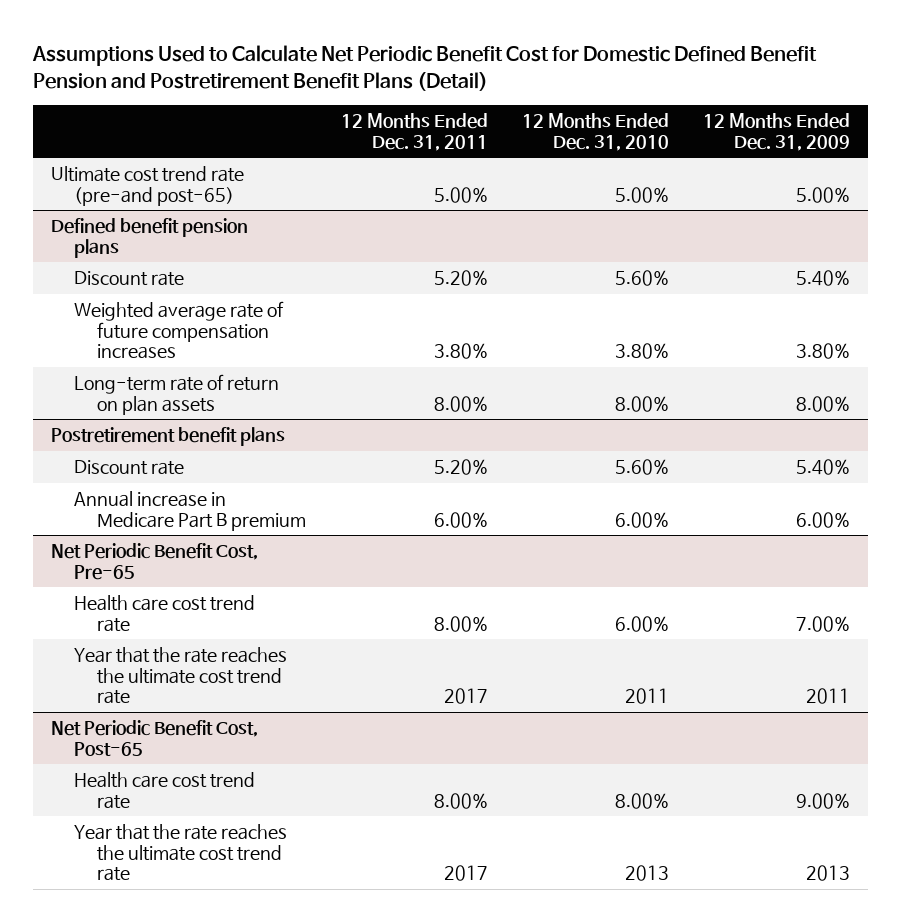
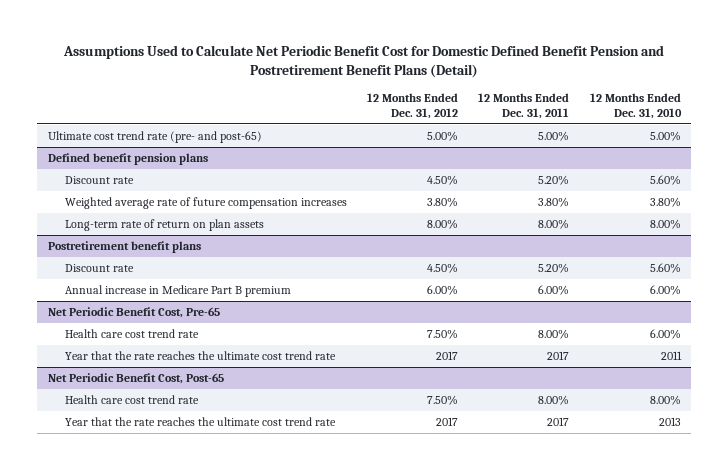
[703,113,851,151] 12 Months Ended Dec. 31, 2009 -> none
none -> [367,93,459,119] 12 Months Ended Dec. 31, 2012
[50,166,244,206] Ultimate cost trend rate (pre-and post-65) -> [47,131,262,144] Ultimate cost trend rate (pre- and post-65)

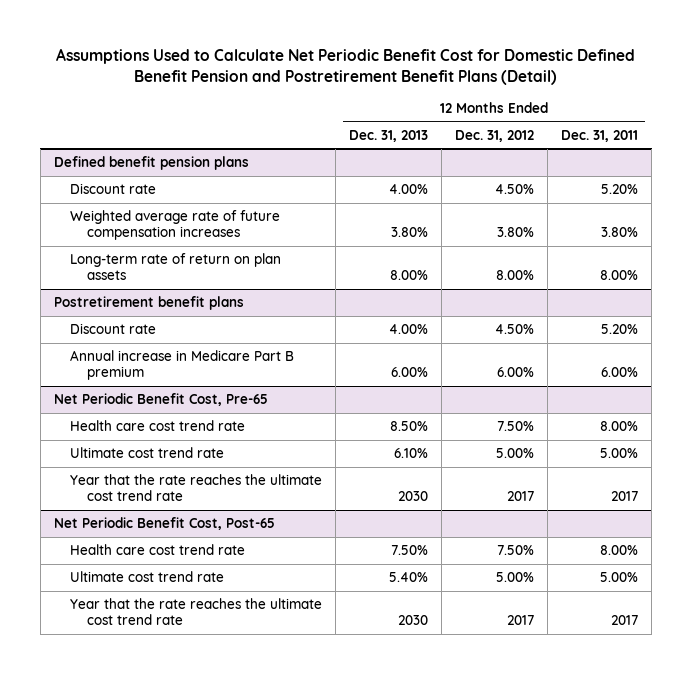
[589,93,682,119] 12 Months Ended Dec. 31, 2010 -> none
none -> [349,129,429,142] Dec. 31, 2013
[47,131,262,144] Ultimate cost trend rate (pre- and post-65) -> none
none -> [70,447,225,459] Ultimate cost trend rate
none -> [70,571,225,583] Ultimate cost trend rate

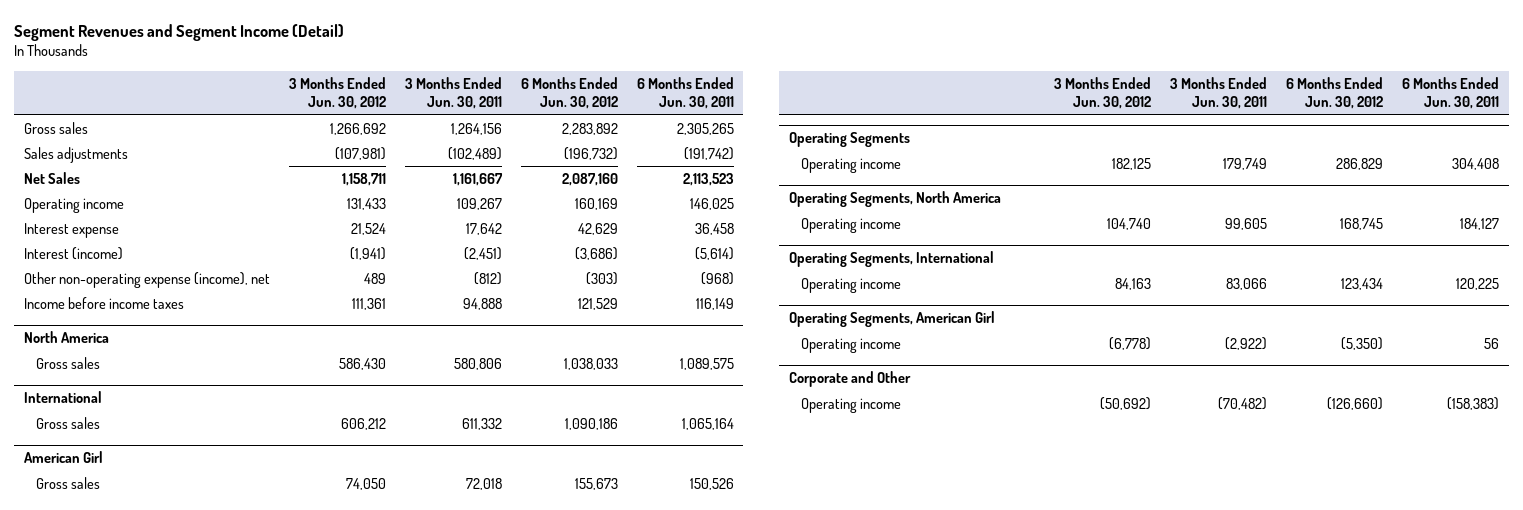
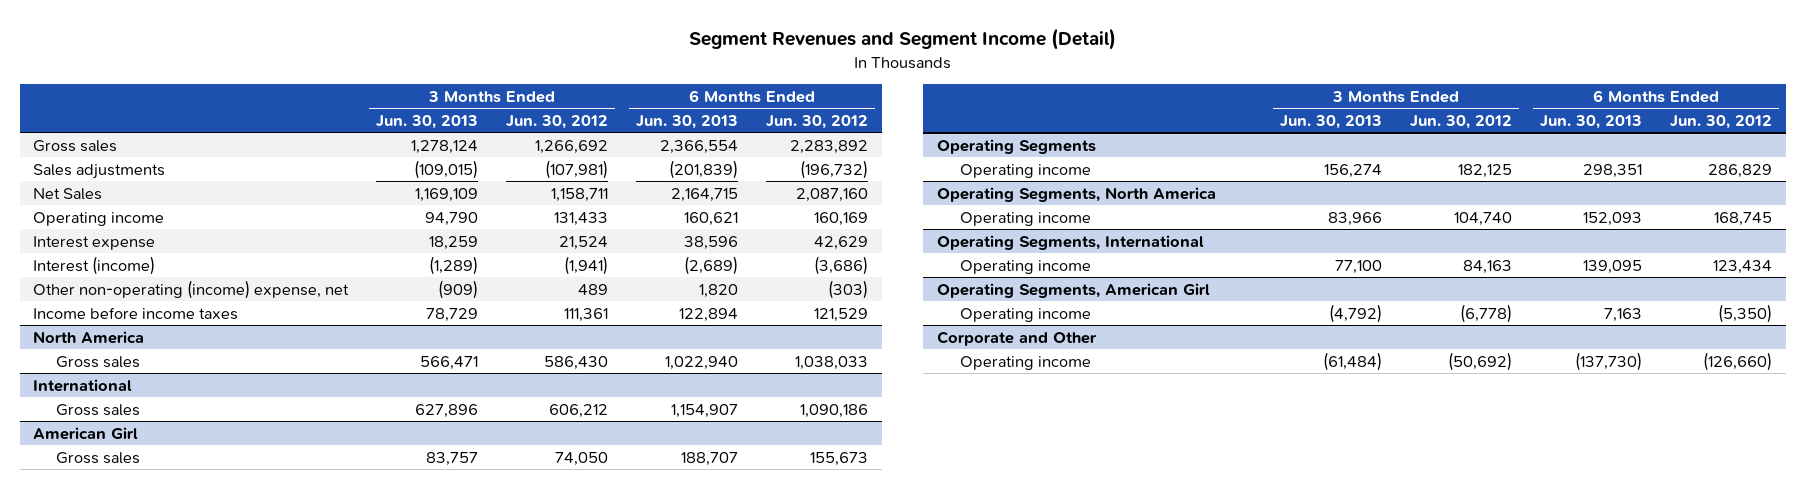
[404,76,502,110] 3 Months Ended Jun. 30, 2011 -> none
[636,76,734,110] 6 Months Ended Jun. 30, 2011 -> none
none -> [376,114,479,129] Jun. 30, 2013
none -> [636,114,739,129] Jun. 30, 2013
[23,272,270,289] Other non-operating expense (income), net -> [33,279,350,299] Other non-operating (income) expense, net

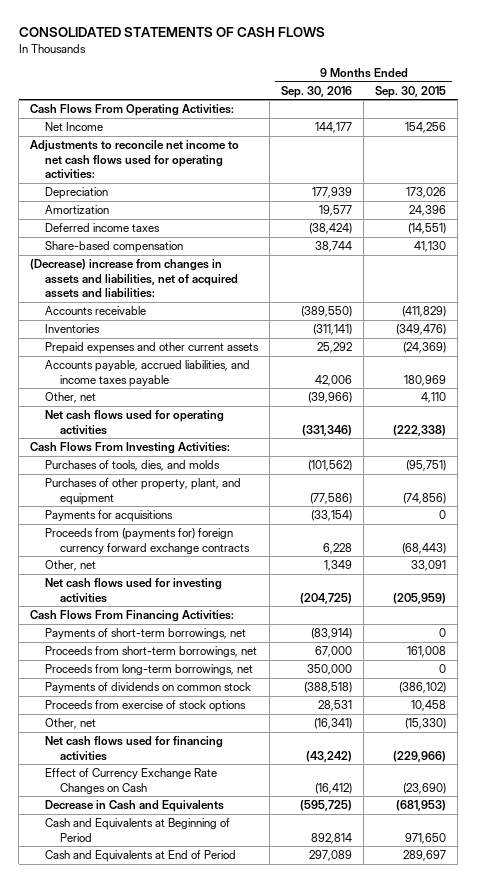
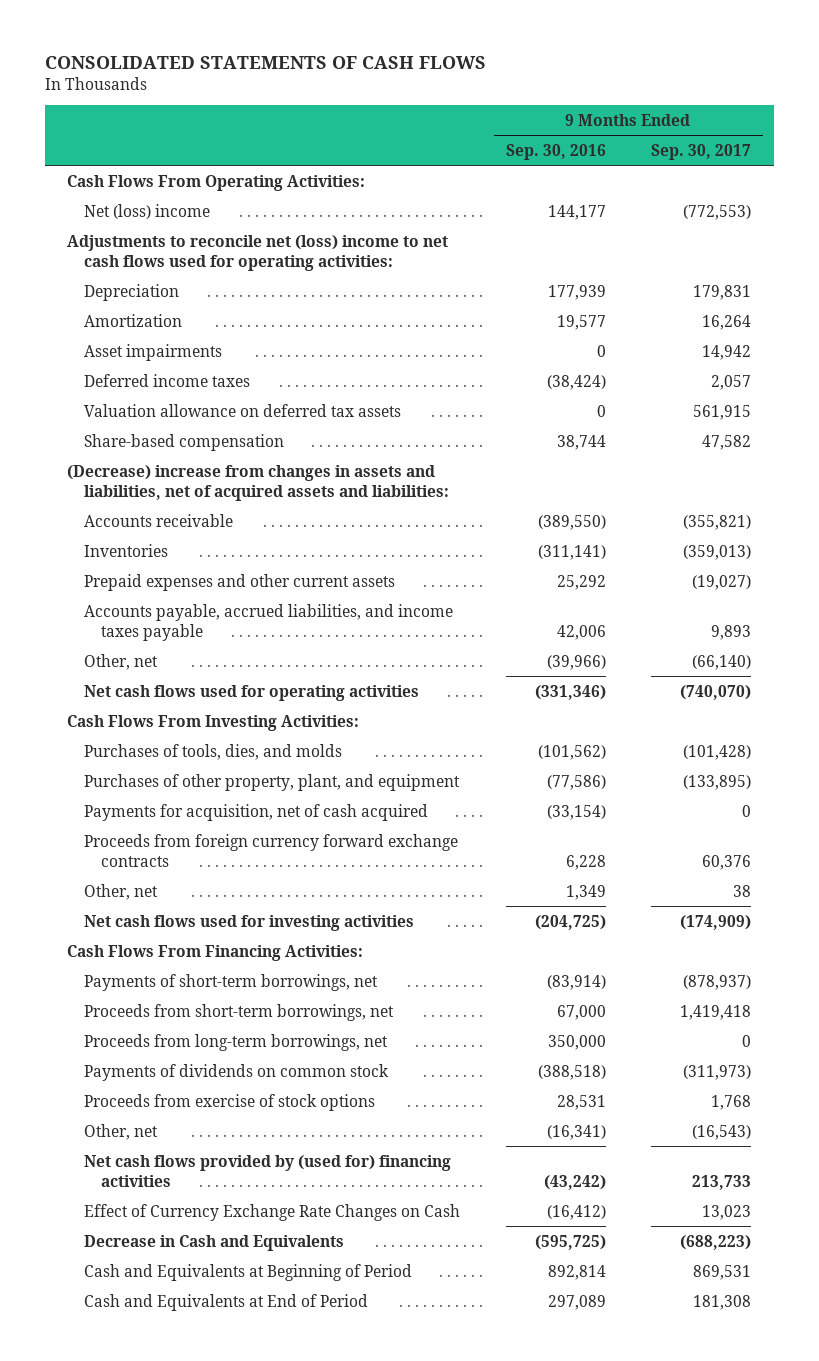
[375,85,447,98] Sep. 30, 2015 -> none
none -> [651,143,752,160] Sep. 30, 2017
[45,122,104,132] Net Income -> [84,203,211,219] Net (loss) income
[30,140,240,180] Adjustments to reconcile net income to net cash flows used for operating activities: -> [67,234,449,271] Adjustments to reconcile net (loss) income to net cash flows used for operating activities:
none -> [84,343,223,361] Asset impairments
none -> [84,403,402,417] Valuation allowance on deferred tax assets
[45,510,174,523] Payments for acquisitions -> [84,803,429,821] Payments for acquisition, net of cash acquired
[45,528,250,554] Proceeds from (payments for) foreign currency forward exchange contracts -> [84,833,459,867] Proceeds from foreign currency forward exchange contracts
[45,736,224,761] Net cash flows used for financing activities -> [84,1154,452,1187] Net cash flows provided by (used for) financing activities

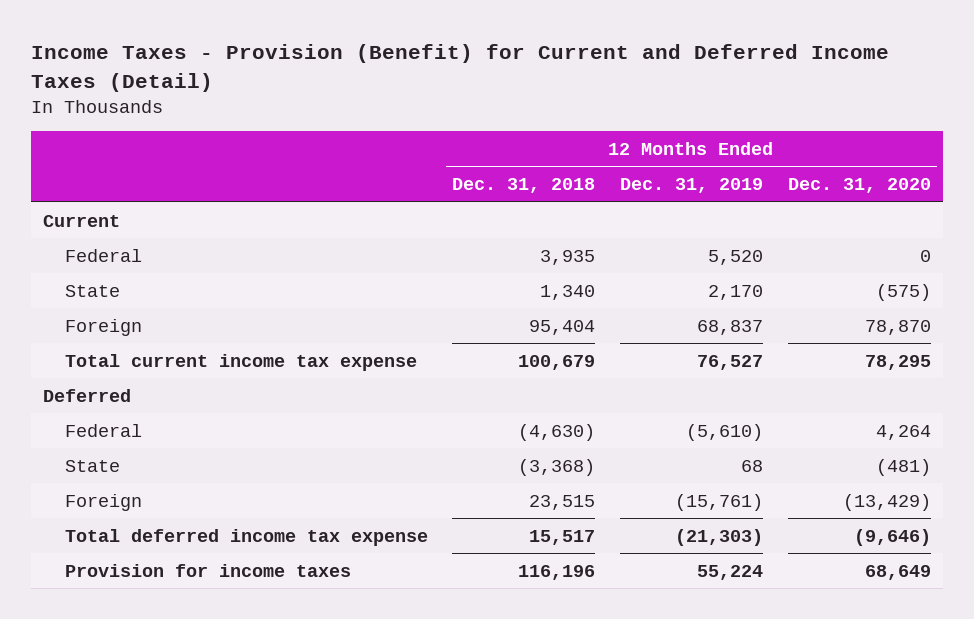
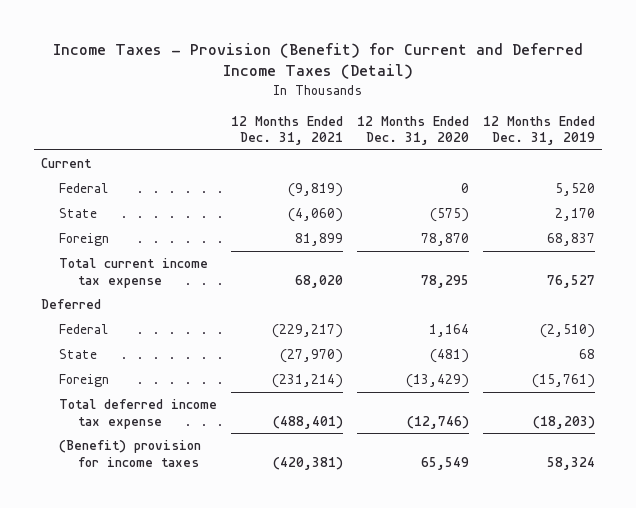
[452,178,596,194] Dec. 31, 2018 -> none
none -> [231,115,344,146] 12 Months Ended Dec. 31, 2021
[685,423,763,441] (5,610) -> [540,324,596,339] (2,510)
[875,424,931,440] 4,264 -> [429,324,470,338] 1,164
[674,528,763,546] (21,303) -> [533,415,596,429] (18,203)
[853,528,931,546] (9,646) -> [407,415,470,429] (12,746)
[64,563,351,577] Provision for income taxes -> [59,440,202,467] (Benefit) provision for income taxes
[696,564,763,580] 55,224 -> [547,456,596,470] 58,324
[864,564,931,580] 68,649 -> [421,456,470,470] 65,549

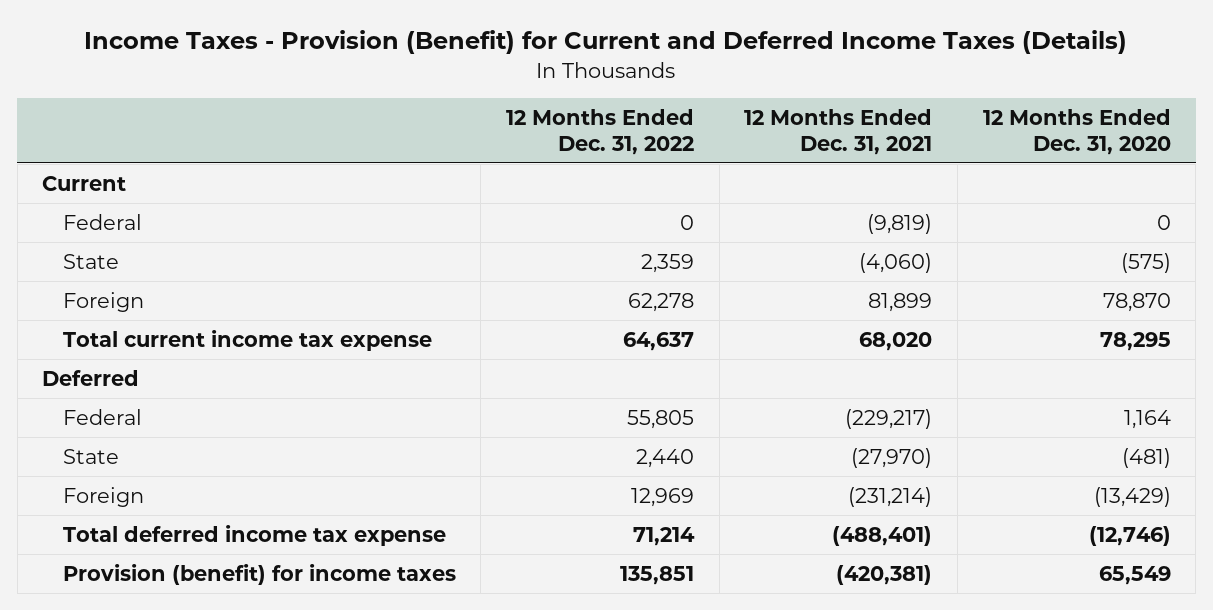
[52,43,583,80] Income Taxes - Provision (Benefit) for Current and Deferred Income Taxes (Detail) -> [84,30,1128,55] Income Taxes - Provision (Benefit) for Current and Deferred Income Taxes (Details)
[483,115,596,146] 12 Months Ended Dec. 31, 2019 -> none
none -> [505,109,694,155] 12 Months Ended Dec. 31, 2022
[59,440,202,467] (Benefit) provision for income taxes -> [62,563,456,585] Provision (benefit) for income taxes

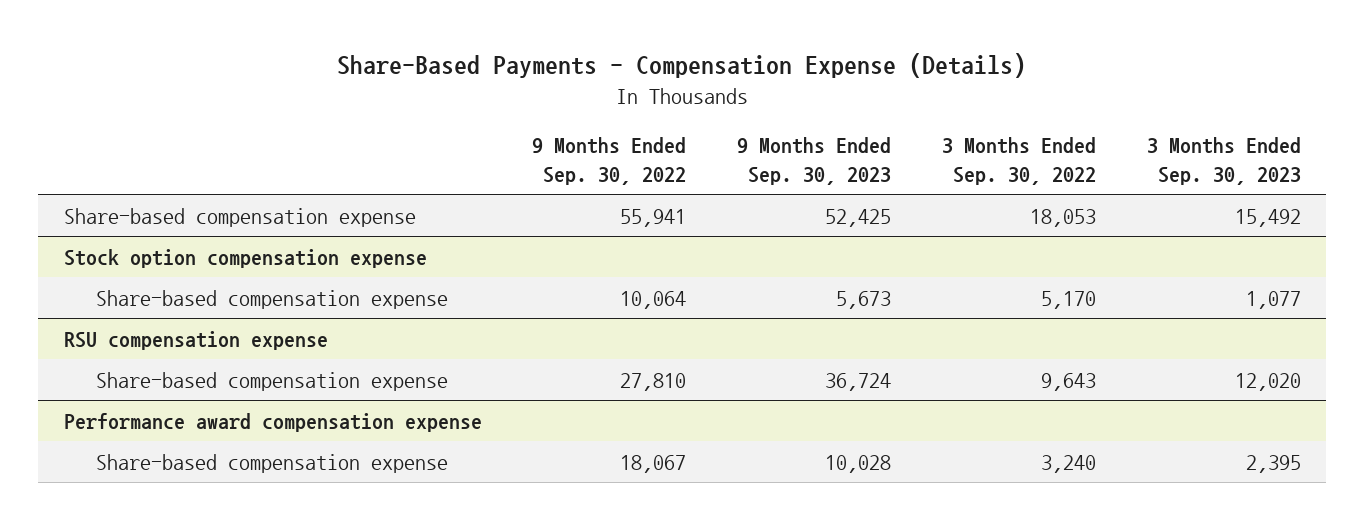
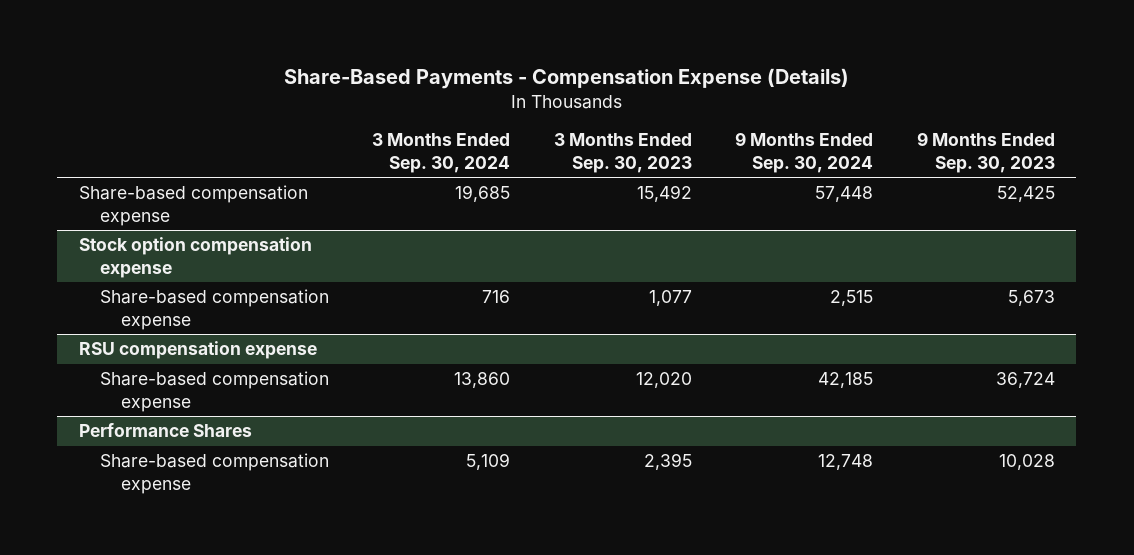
[532,137,687,185] 9 Months Ended Sep. 30, 2022 -> none
[942,137,1097,185] 3 Months Ended Sep. 30, 2022 -> none
none -> [372,133,511,173] 3 Months Ended Sep. 30, 2024
none -> [735,132,874,173] 9 Months Ended Sep. 30, 2024
[63,412,482,432] Performance award compensation expense -> [78,423,252,438] Performance Shares

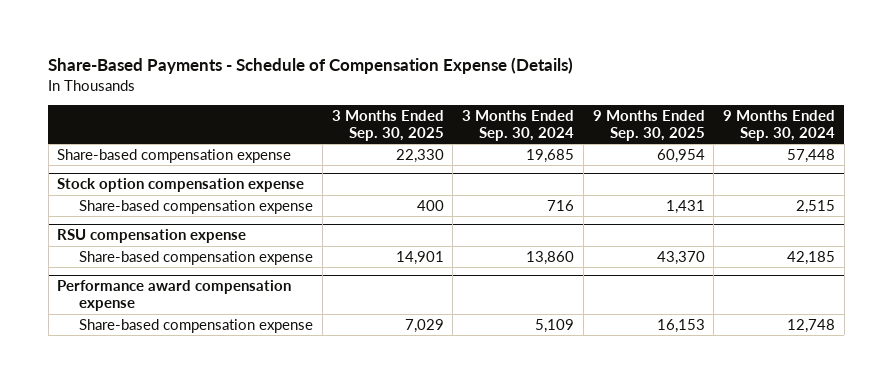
[283,68,849,90] Share-Based Payments - Compensation Expense (Details) -> [48,56,574,74] Share-Based Payments - Schedule of Compensation Expense (Details)
[553,133,692,173] 3 Months Ended Sep. 30, 2023 -> none
[916,132,1055,173] 9 Months Ended Sep. 30, 2023 -> none
none -> [331,110,444,142] 3 Months Ended Sep. 30, 2025
none -> [592,110,705,142] 9 Months Ended Sep. 30, 2025
[78,423,252,438] Performance Shares -> [57,280,292,312] Performance award compensation expense

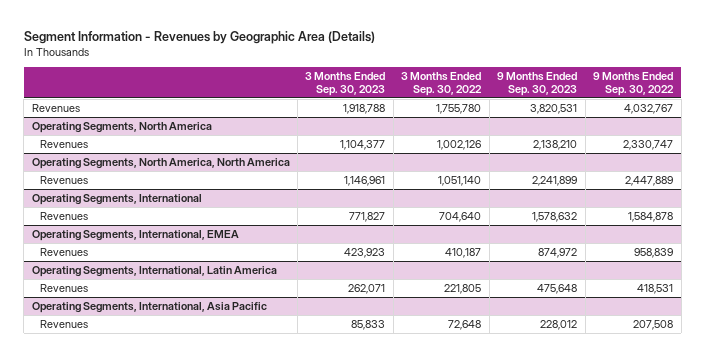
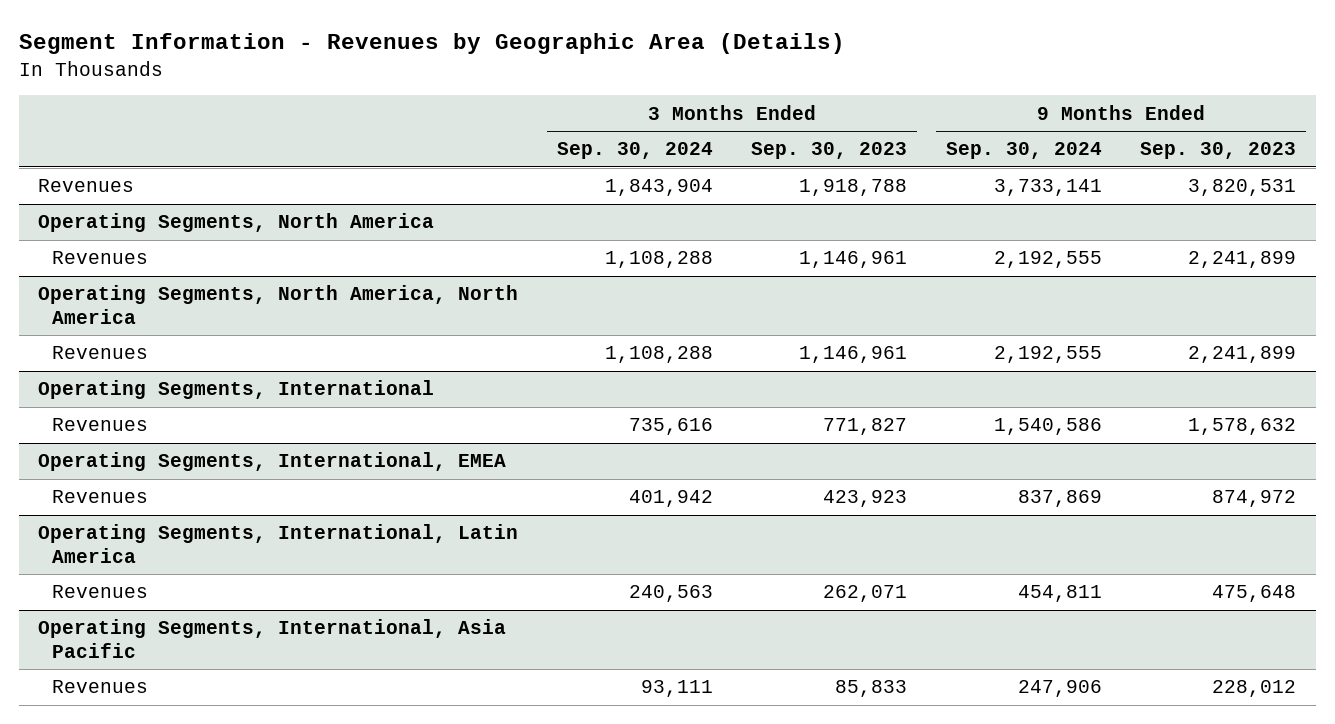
[401,71,483,96] 3 Months Ended Sep. 30, 2022 -> none
[593,71,675,96] 9 Months Ended Sep. 30, 2022 -> none
none -> [556,142,713,160] Sep. 30, 2024
none -> [945,142,1102,160] Sep. 30, 2024
[340,140,386,151] 1,104,377 -> [799,251,908,269] 1,146,961
[533,140,578,151] 2,138,210 -> [1188,251,1297,269] 2,241,899

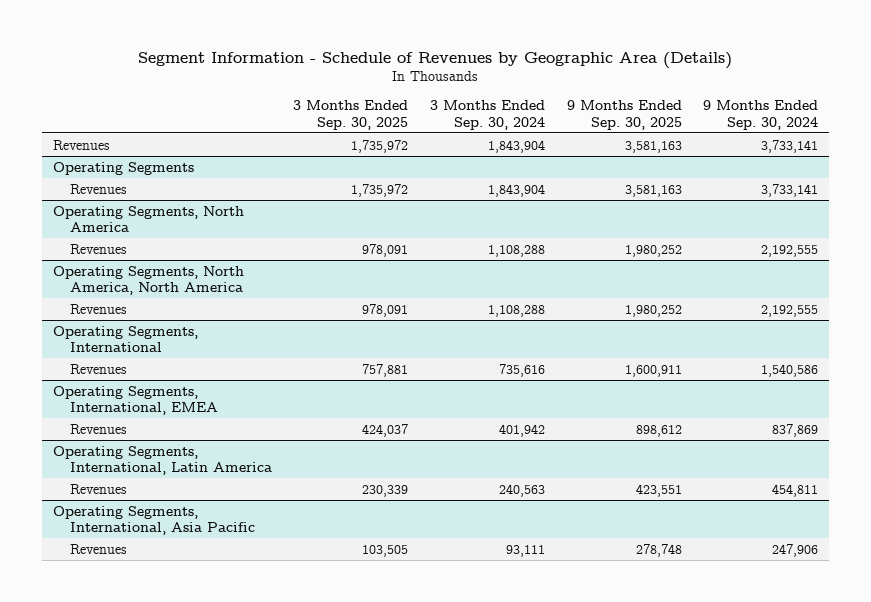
[19,33,846,55] Segment Information - Revenues by Geographic Area (Details) -> [138,51,733,69] Segment Information - Schedule of Revenues by Geographic Area (Details)
[751,142,908,160] Sep. 30, 2023 -> none
[1140,142,1297,160] Sep. 30, 2023 -> none
none -> [293,100,409,130] 3 Months Ended Sep. 30, 2025
none -> [566,100,682,130] 9 Months Ended Sep. 30, 2025
none -> [52,161,194,175] Operating Segments
none -> [69,183,127,194] Revenues

